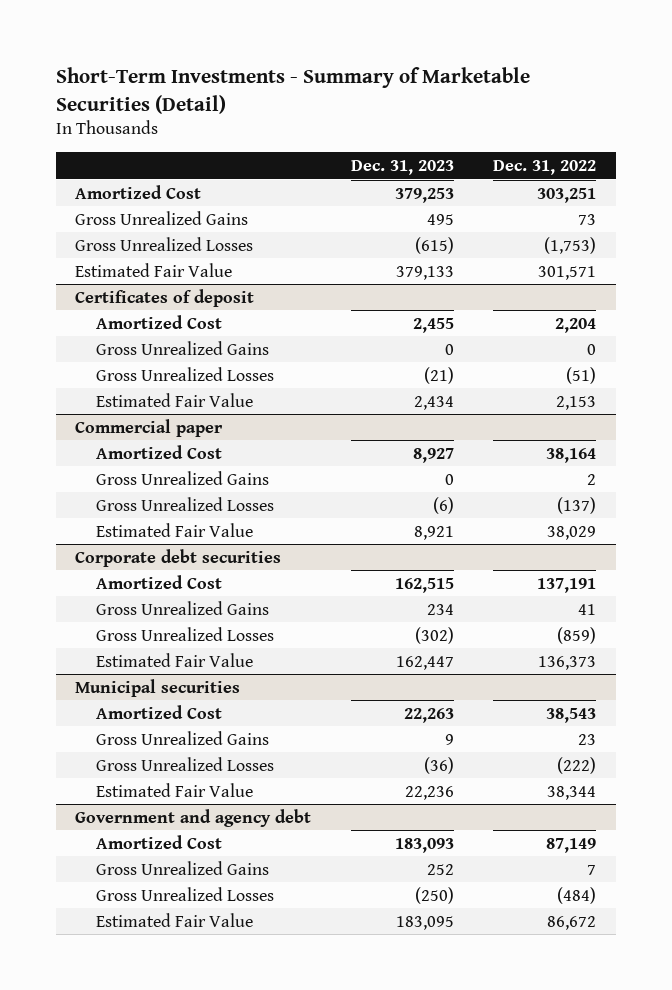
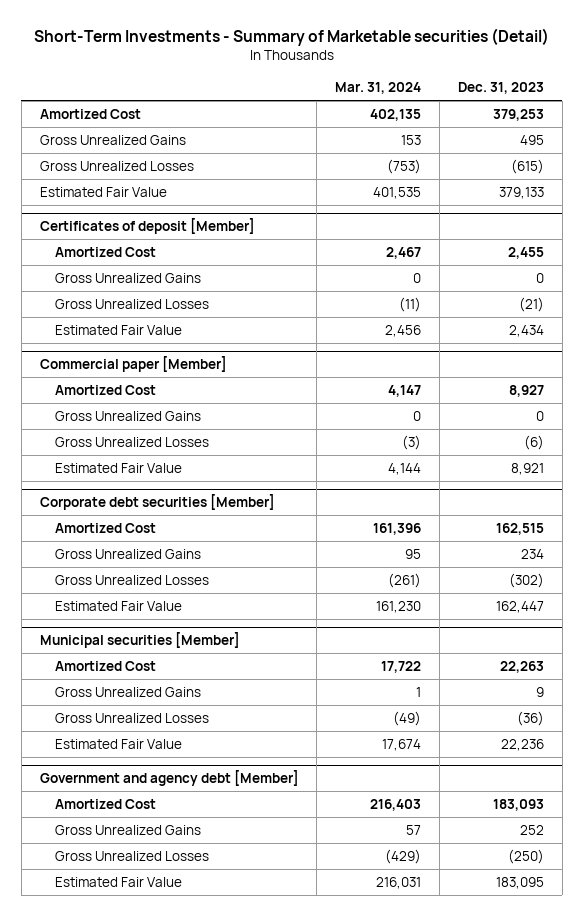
[55,67,530,114] Short-Term Investments - Summary of Marketable Securities (Detail) -> [33,28,549,47] Short-Term Investments - Summary of Marketable securities (Detail)
[493,159,597,175] Dec. 31, 2022 -> none
none -> [335,81,422,94] Mar. 31, 2024
[75,288,255,307] Certificates of deposit -> [39,218,255,235] Certificates of deposit [Member]
[75,418,224,437] Commercial paper -> [39,356,227,373] Commercial paper [Member]
[75,548,282,567] Corporate debt securities -> [39,494,275,511] Corporate debt securities [Member]
[75,678,241,697] Municipal securities -> [39,632,240,649] Municipal securities [Member]
[75,808,312,827] Government and agency debt -> [39,770,299,787] Government and agency debt [Member]

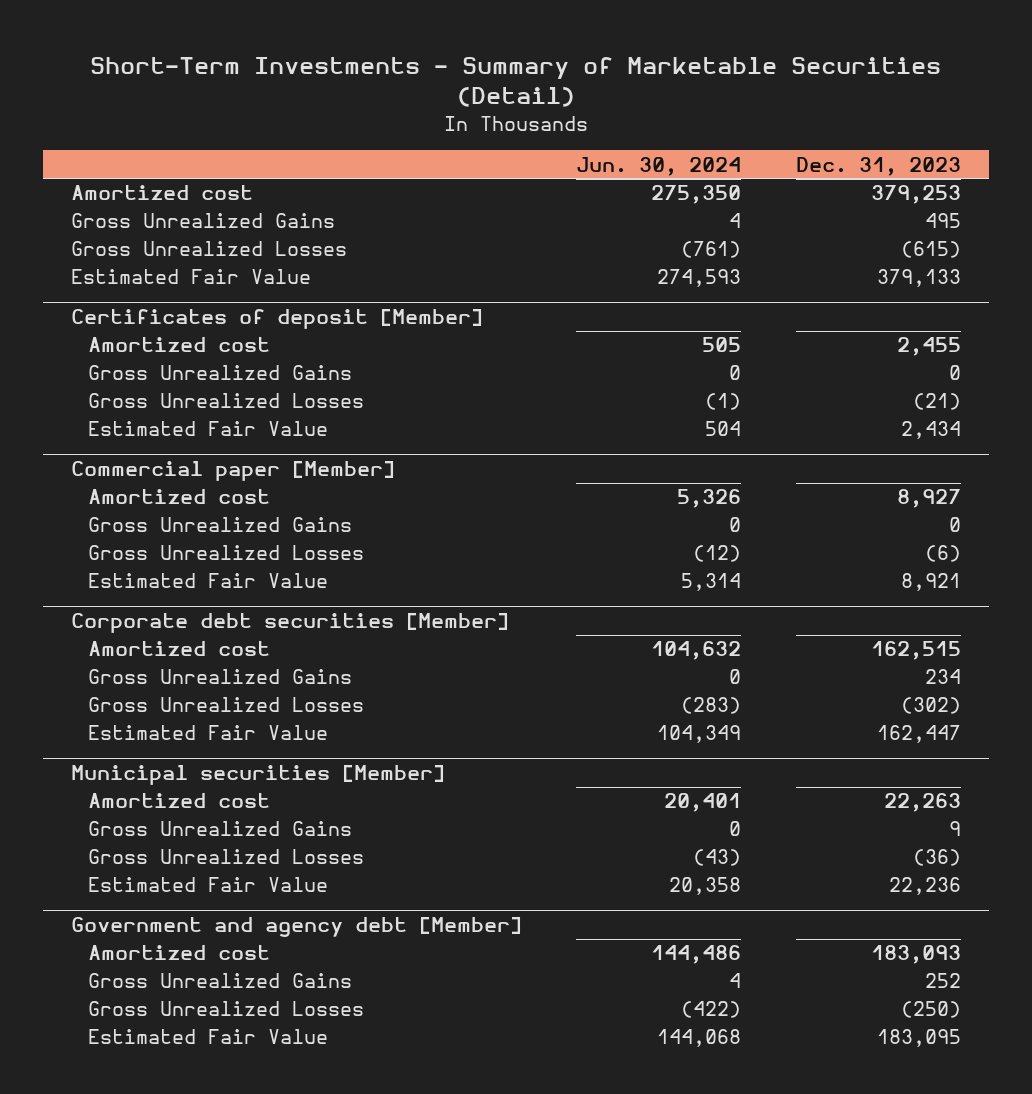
[33,28,549,47] Short-Term Investments - Summary of Marketable securities (Detail) -> [89,56,941,108] Short-Term Investments - Summary of Marketable Securities (Detail)
[335,81,422,94] Mar. 31, 2024 -> none
none -> [576,156,742,176] Jun. 30, 2024
[39,109,141,120] Amortized Cost -> [70,185,253,201] Amortized cost
[55,247,157,258] Amortized Cost -> [88,337,271,353] Amortized cost
[55,385,157,396] Amortized Cost -> [88,489,271,505] Amortized cost
[55,523,157,534] Amortized Cost -> [88,641,271,657] Amortized cost
[55,661,157,672] Amortized Cost -> [88,793,271,809] Amortized cost
[55,799,157,810] Amortized Cost -> [88,945,271,961] Amortized cost

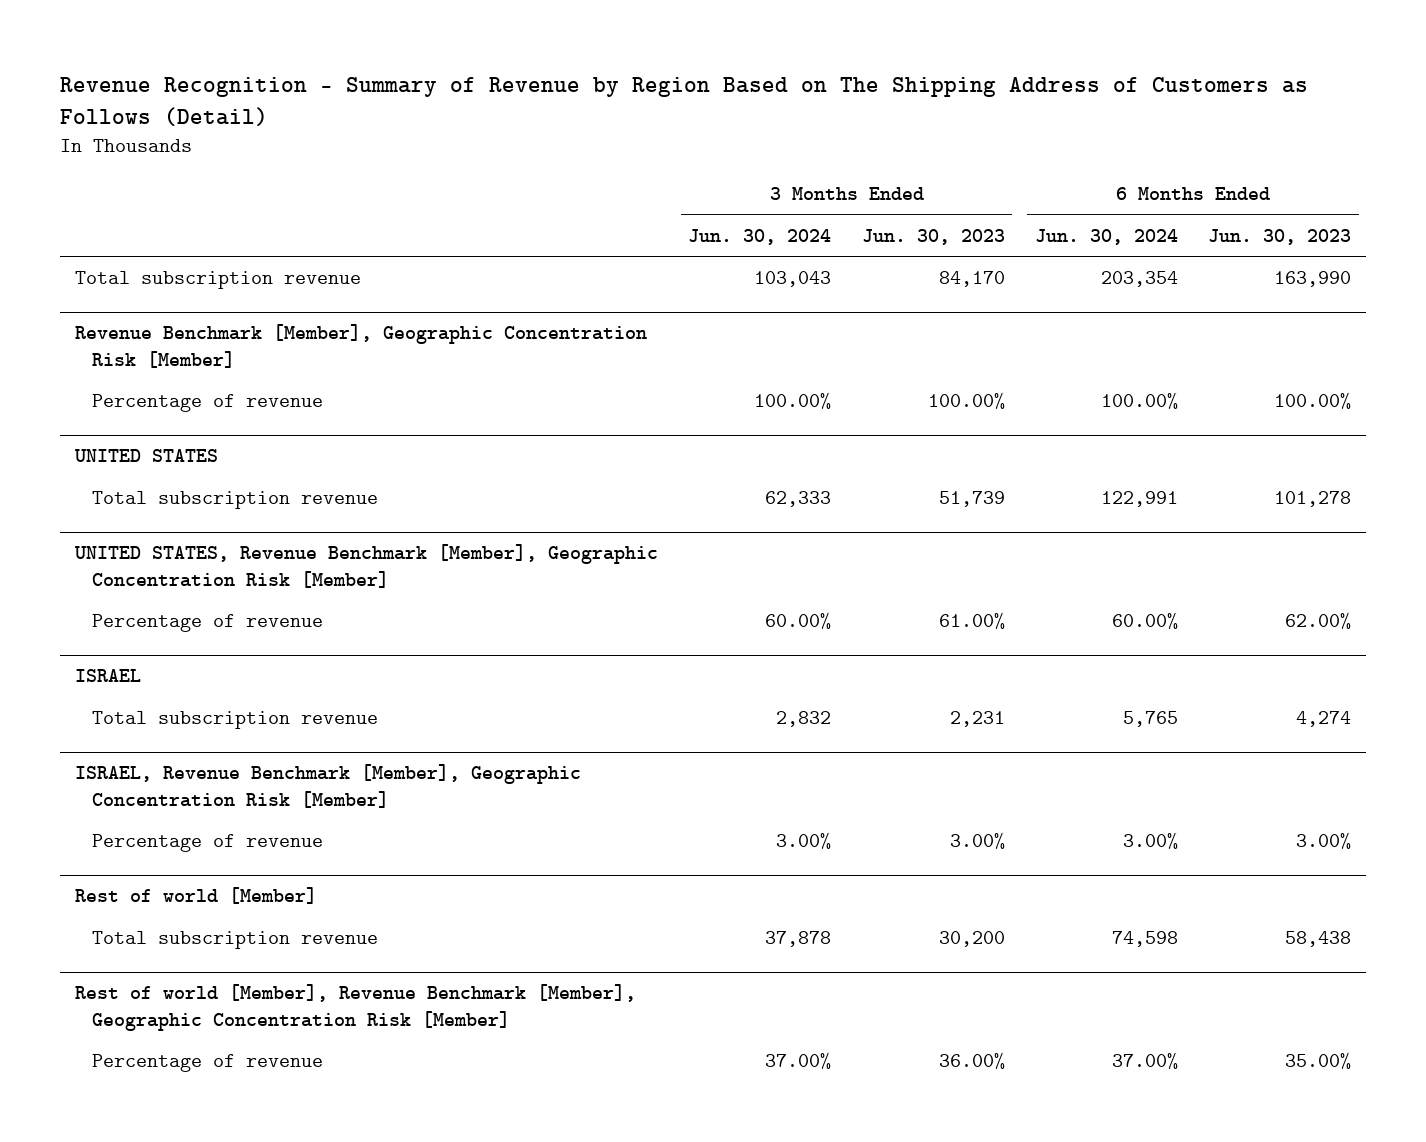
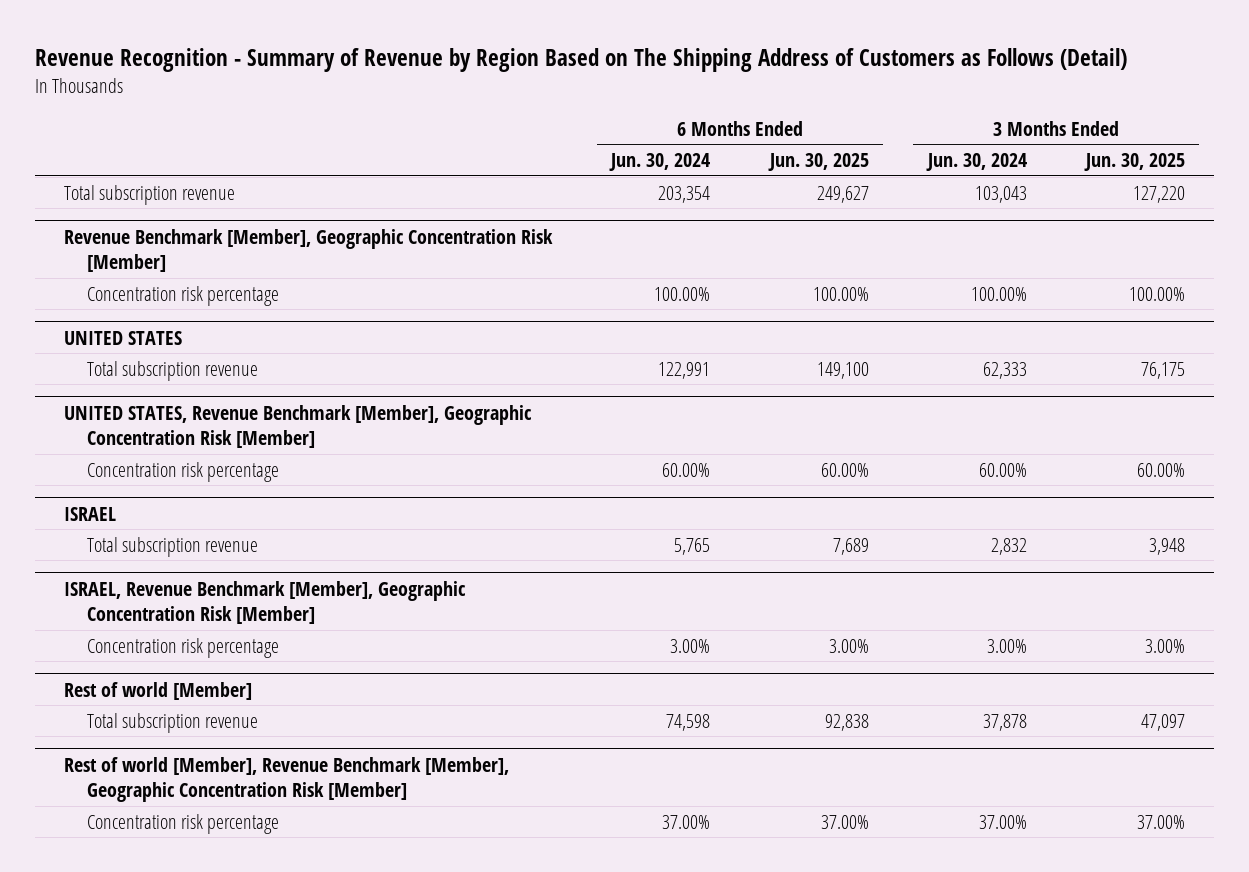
[861,228,1005,245] Jun. 30, 2023 -> none
[1208,228,1352,245] Jun. 30, 2023 -> none
none -> [767,153,869,172] Jun. 30, 2025
none -> [1083,153,1185,172] Jun. 30, 2025
[91,394,323,413] Percentage of revenue -> [86,285,279,306] Concentration risk percentage
[91,614,323,633] Percentage of revenue -> [86,461,279,482] Concentration risk percentage
[91,834,323,853] Percentage of revenue -> [86,637,279,658] Concentration risk percentage
[91,1054,323,1073] Percentage of revenue -> [86,813,279,834] Concentration risk percentage

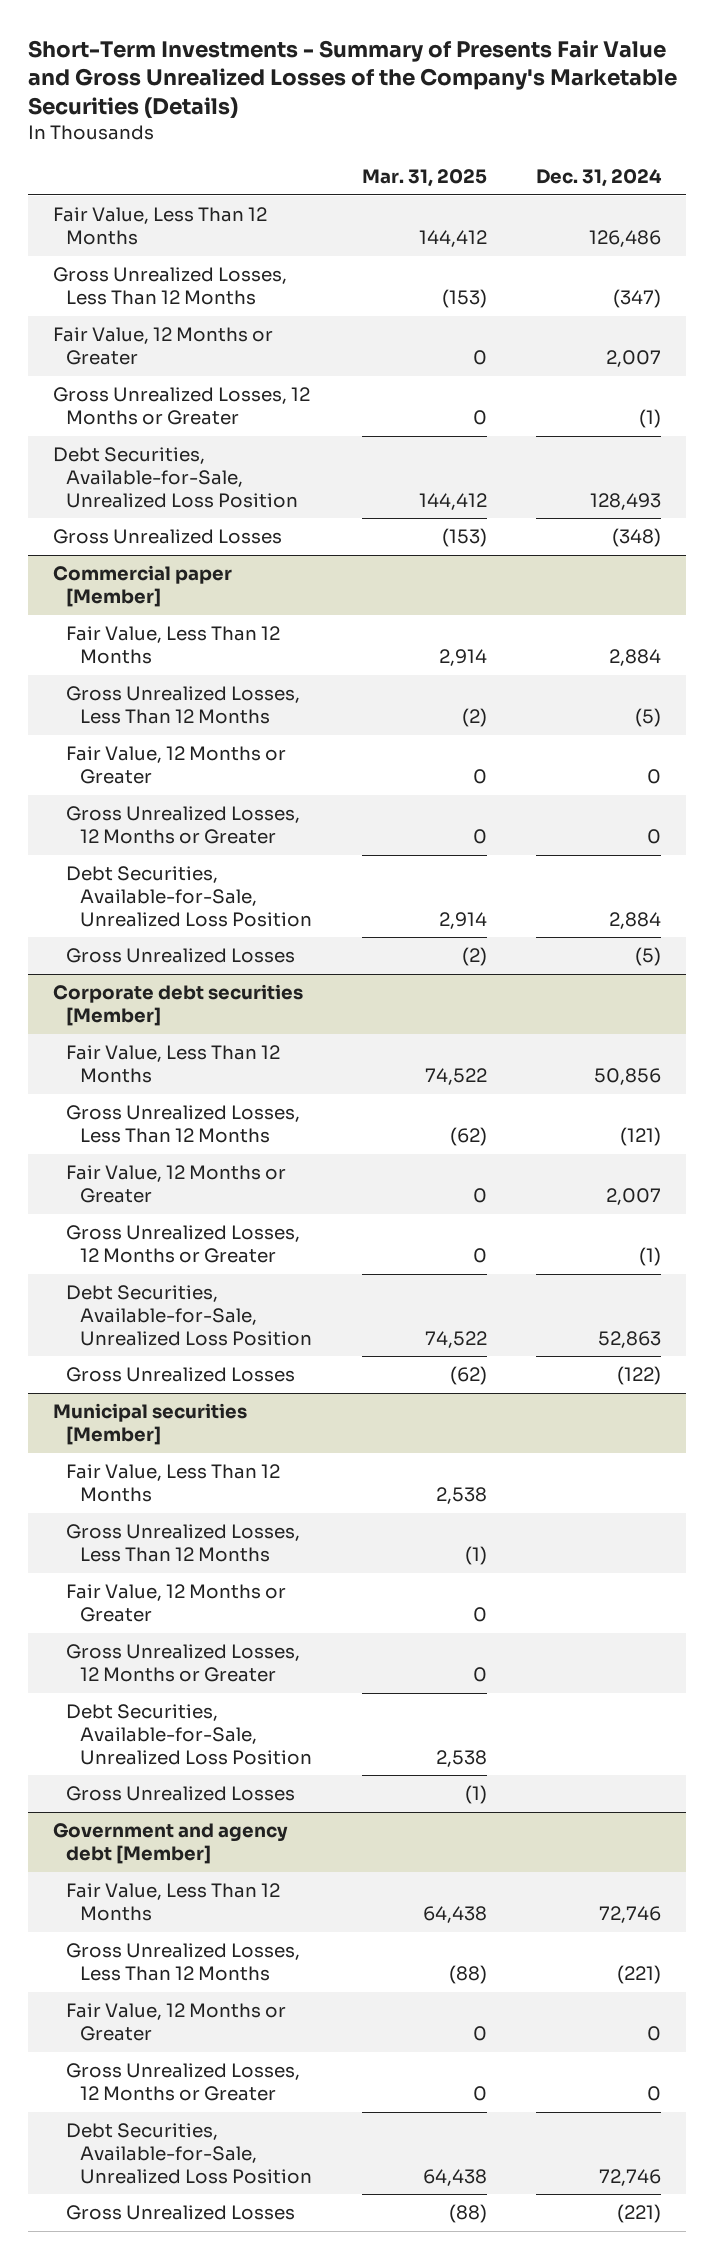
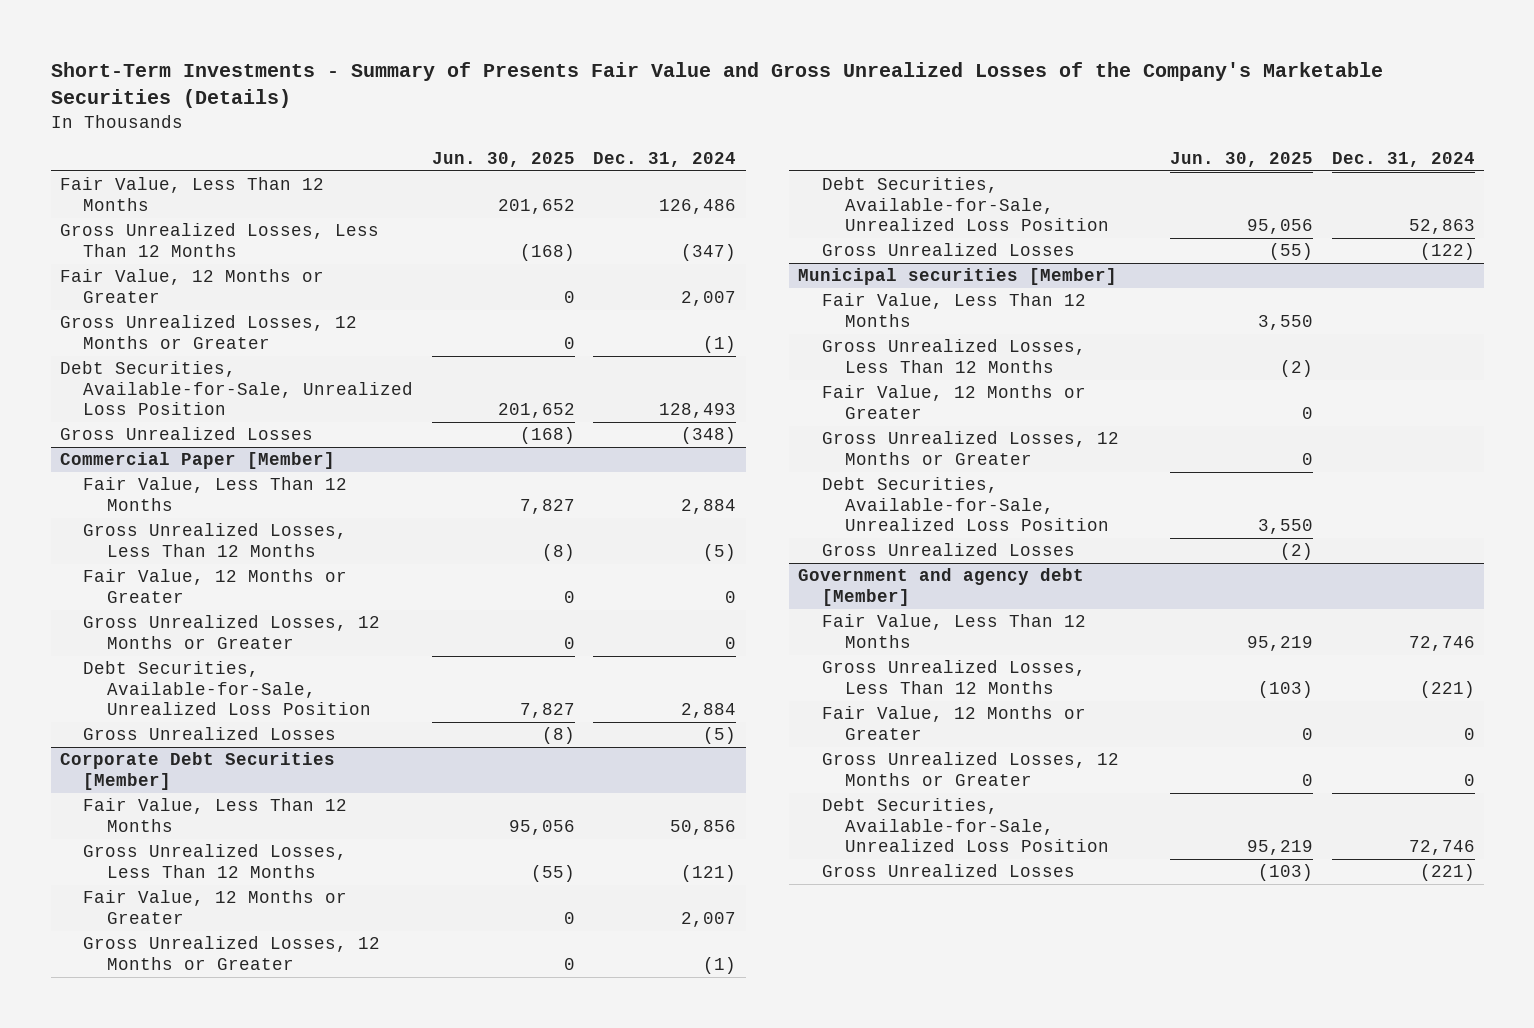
[361,168,487,187] Mar. 31, 2025 -> none
none -> [431,151,575,167] Jun. 30, 2025
[52,565,232,607] Commercial paper [Member] -> [59,452,335,470] Commercial Paper [Member]
[52,984,303,1026] Corporate debt securities [Member] -> [59,752,335,790] Corporate Debt Securities [Member]

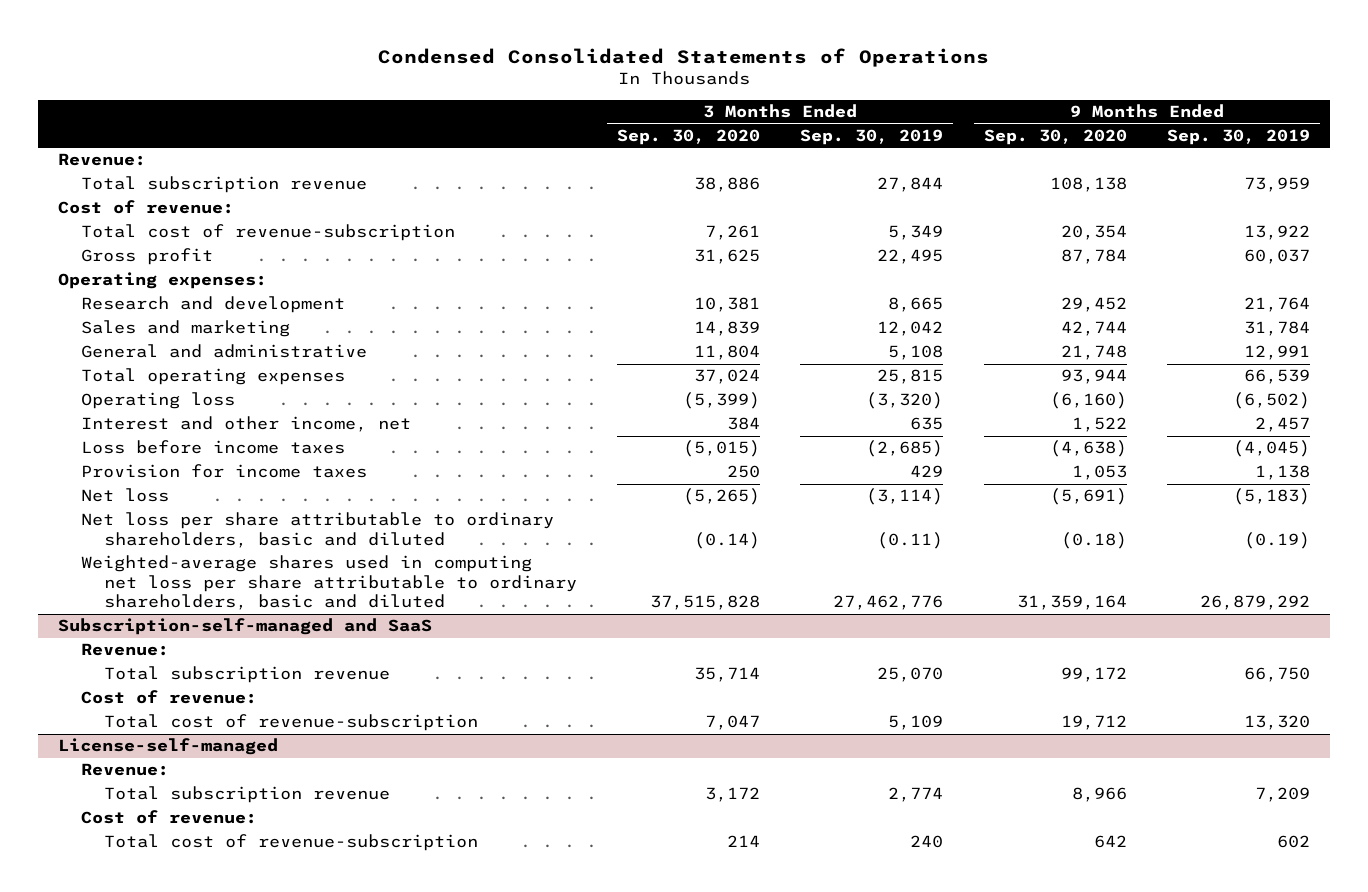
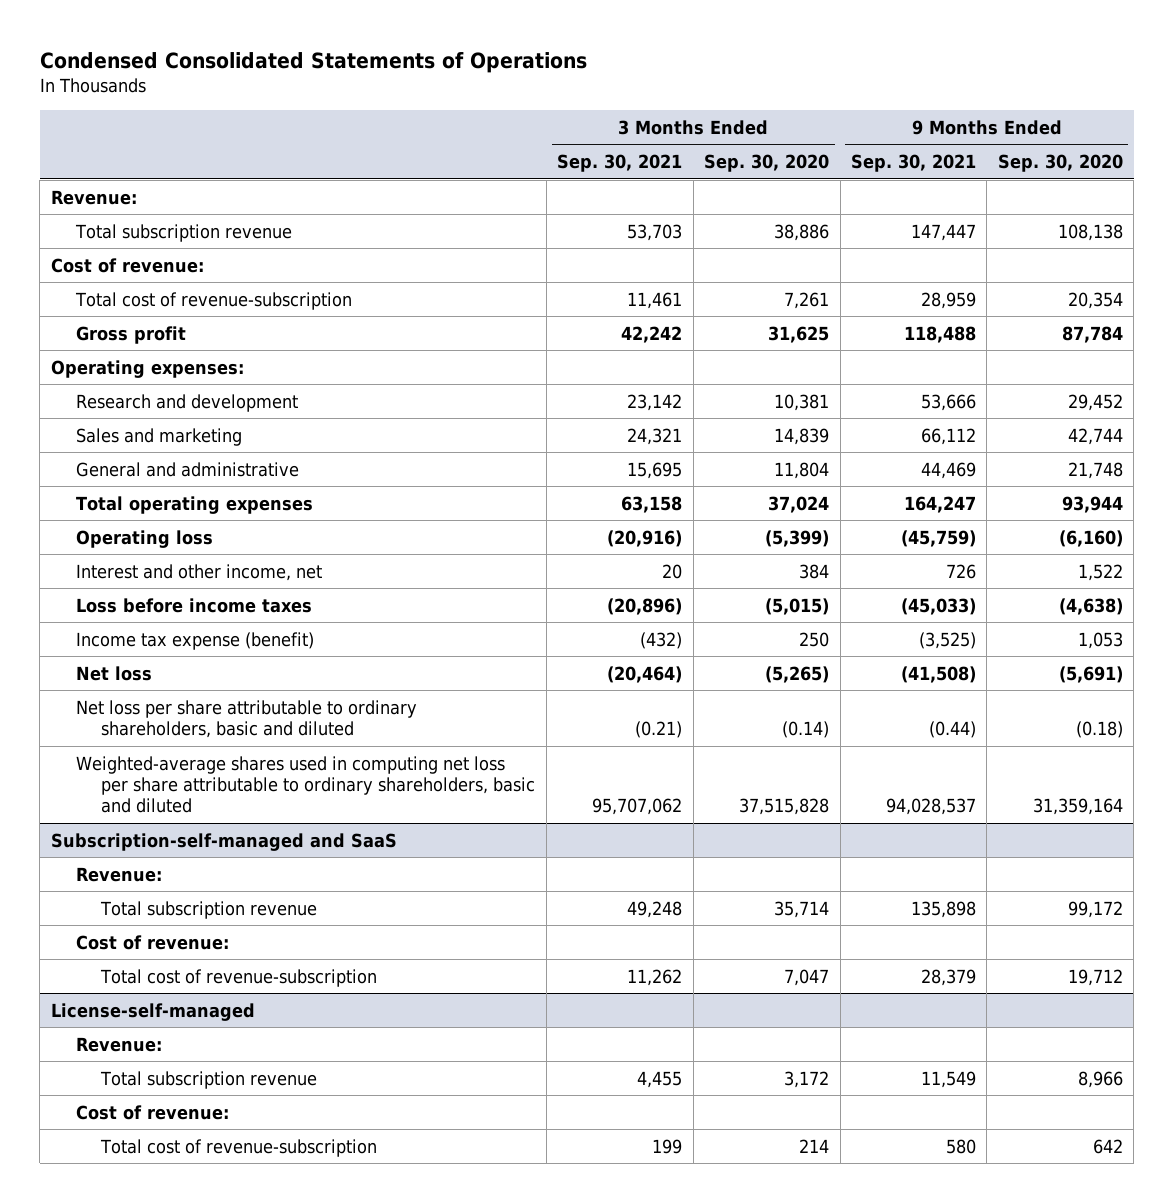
[800,128,944,145] Sep. 30, 2019 -> none
[1166,128,1310,145] Sep. 30, 2019 -> none
none -> [557,153,683,172] Sep. 30, 2021
none -> [850,153,976,172] Sep. 30, 2021
[81,464,368,479] Provision for income taxes -> [76,631,315,650] Income tax expense (benefit)

